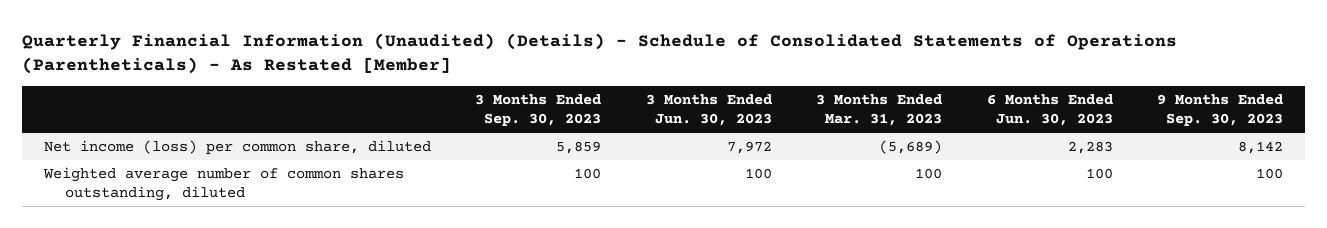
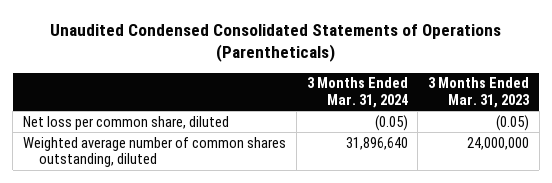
[21,32,1177,75] Quarterly Financial Information (Unaudited) (Details) - Schedule of Consolidated Statements of Operations (Parentheticals) - As Restated [Member] -> [50,23,502,63] Unaudited Condensed Consolidated Statements of Operations (Parentheticals)
[475,93,602,127] 3 Months Ended Sep. 30, 2023 -> none
[645,93,772,127] 3 Months Ended Jun. 30, 2023 -> none
[986,93,1113,127] 6 Months Ended Jun. 30, 2023 -> none
[1157,93,1284,127] 9 Months Ended Sep. 30, 2023 -> none
none -> [306,77,408,109] 3 Months Ended Mar. 31, 2024
[43,139,431,154] Net income (loss) per common share, diluted -> [23,115,230,130] Net loss per common share, diluted
[879,139,943,154] (5,689) -> [495,114,529,131] (0.05)
[915,167,943,179] 100 -> [466,136,529,150] 24,000,000

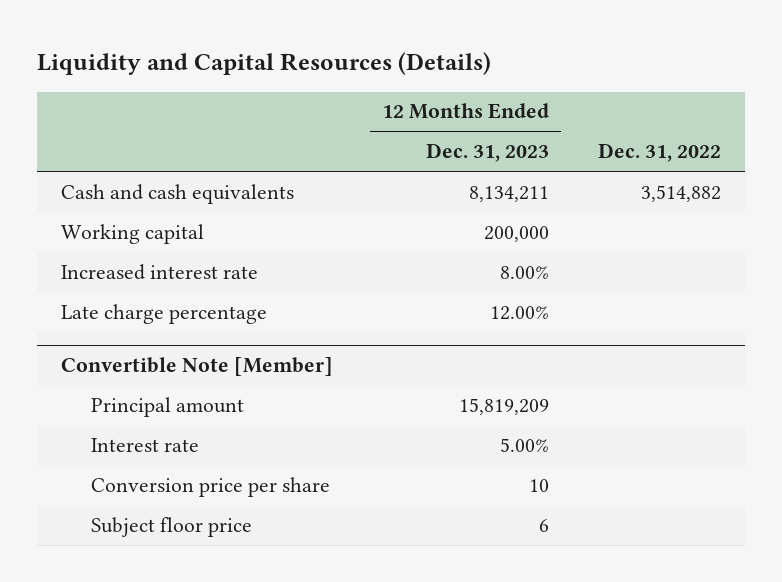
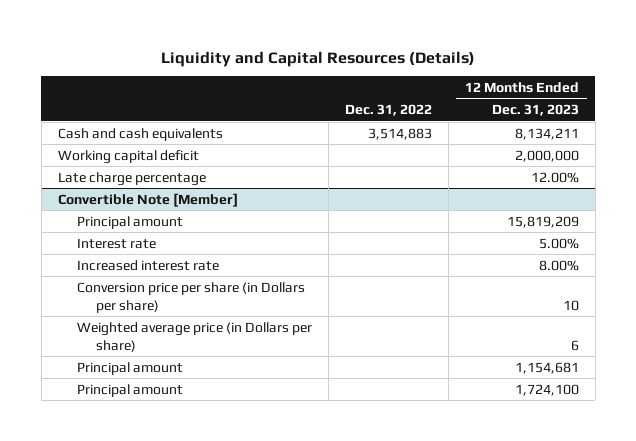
[61,263,259,280] Increased interest rate -> none
[641,184,722,202] 3,514,882 -> [367,127,432,140] 3,514,883
[61,223,205,244] Working capital -> [57,149,199,164] Working capital deficit
[484,225,550,242] 200,000 -> [514,149,579,162] 2,000,000
none -> [76,259,219,271] Increased interest rate
[90,476,330,497] Conversion price per share -> [76,281,305,313] Conversion price per share (in Dollars per share)
[90,516,252,537] Subject floor price -> [76,321,312,352] Weighted average price (in Dollars per share)
none -> [76,361,183,375] Principal amount
none -> [76,383,183,397] Principal amount

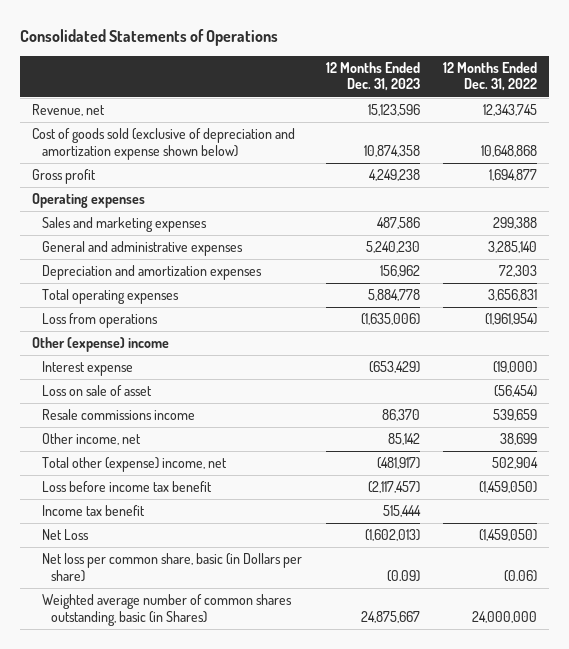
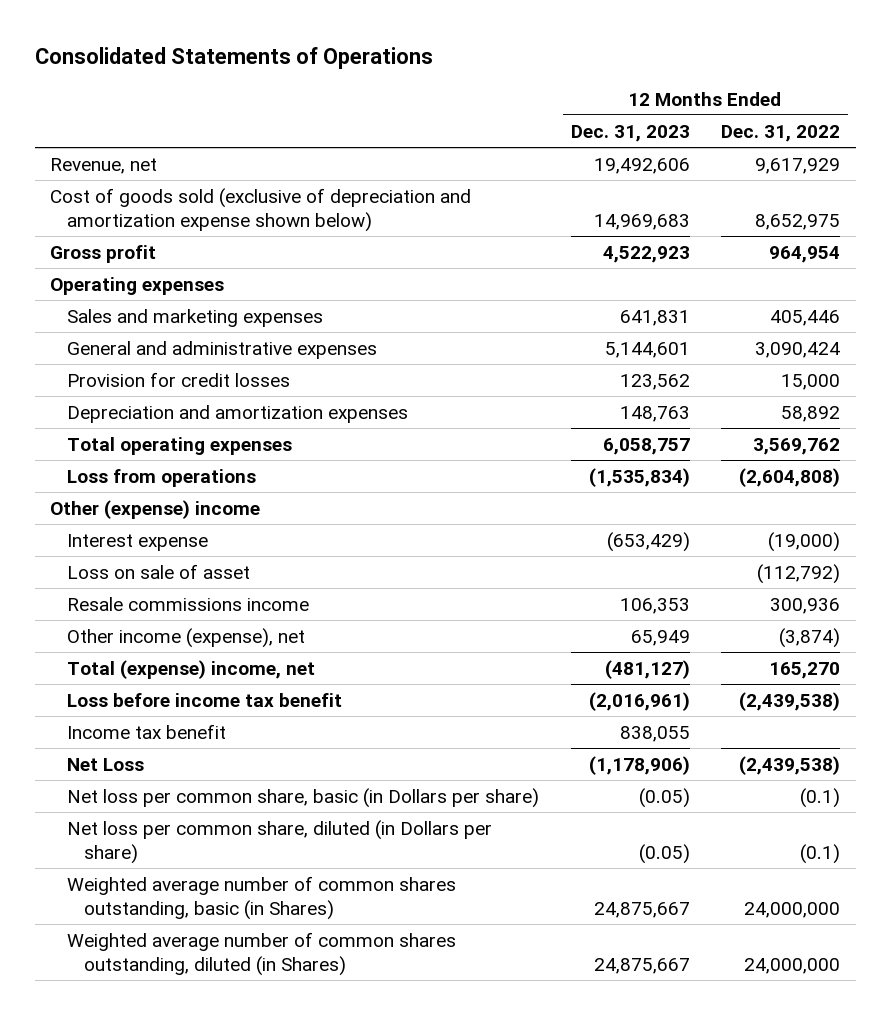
[367,104,420,117] 15,123,596 -> [593,157,690,174] 19,492,606
[483,104,538,117] 12,343,745 -> [755,157,841,174] 9,617,929
[363,144,420,157] 10,874,358 -> [593,213,690,230] 14,969,683
[481,144,538,157] 10,648,868 -> [755,213,841,230] 8,652,975
[368,169,420,182] 4,249,238 -> [602,245,690,263] 4,522,923
[489,169,538,182] 1,694,877 -> [769,245,841,263] 964,954
[376,217,420,230] 487,586 -> [619,309,690,326] 641,831
[493,217,538,230] 299,388 -> [770,309,841,326] 405,446
[365,241,420,254] 5,240,230 -> [604,341,690,358] 5,144,601
[488,241,538,254] 3,285,140 -> [755,341,841,358] 3,090,424
none -> [67,371,291,387] Provision for credit losses
[379,265,420,278] 156,962 -> [619,405,690,422] 148,763
[499,265,538,278] 72,303 -> [781,405,841,422] 58,892
[367,289,420,302] 5,884,778 -> [602,437,690,455] 6,058,757
[488,289,538,302] 3,656,831 -> [753,437,841,455] 3,569,762
[360,313,420,326] (1,635,006) -> [588,467,690,487] (1,535,834)
[485,313,538,326] (1,961,954) -> [739,467,841,487] (2,604,808)
[494,385,538,398] (56,454) -> [757,563,841,584] (112,792)
[381,409,420,422] 86,370 -> [619,597,690,614] 106,353
[493,409,538,422] 539,659 -> [770,597,841,614] 300,936
[41,433,141,446] Other income, net -> [67,627,306,648] Other income (expense), net
[387,433,420,446] 85,142 -> [630,629,690,646] 65,949
[500,433,538,446] 38,699 -> [779,627,841,648] (3,874)
[41,457,227,473] Total other (expense) income, net -> [67,659,316,679] Total (expense) income, net
[376,457,420,470] (481,917) -> [604,659,690,679] (481,127)
[492,457,539,470] 502,904 -> [769,661,841,679] 165,270
[367,481,420,494] (2,117,457) -> [588,691,690,711] (2,016,961)
[479,481,538,494] (1,459,050) -> [739,691,841,711] (2,439,538)
[382,505,421,518] 515,444 -> [619,725,690,742] 838,055
[364,529,420,542] (1,602,013) -> [588,755,690,775] (1,178,906)
[479,529,538,542] (1,459,050) -> [739,755,841,775] (2,439,538)
[386,569,420,582] (0.09) -> [638,787,690,808] (0.05)
[504,569,538,582] (0.06) -> [800,787,841,808] (0.1)
none -> [67,819,493,864] Net loss per common share, diluted (in Dollars per share)
none -> [67,931,457,976] Weighted average number of common shares outstanding, diluted (in Shares)

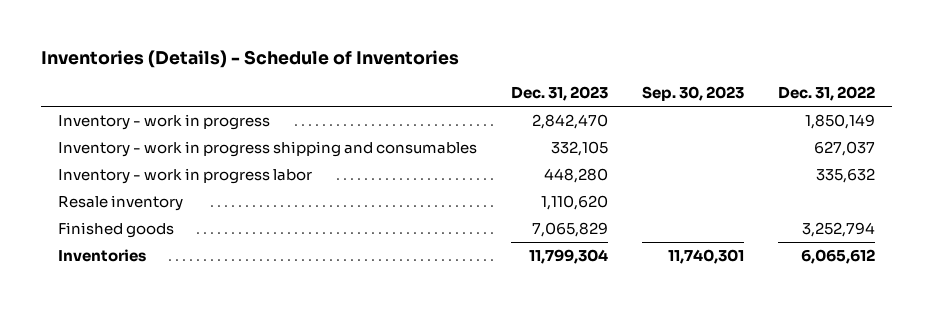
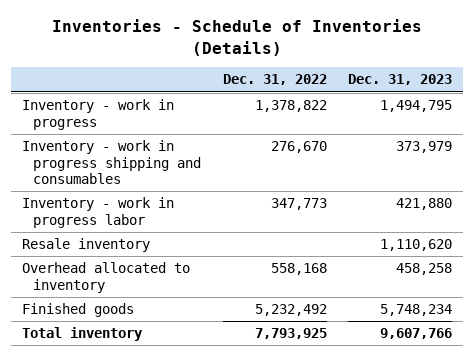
[40,50,459,69] Inventories (Details) - Schedule of Inventories -> [52,19,423,56] Inventories - Schedule of Inventories (Details)
[641,86,744,102] Sep. 30, 2023 -> none
[531,113,608,129] 2,842,470 -> [380,100,453,113] 1,494,795
[804,113,875,129] 1,850,149 -> [254,100,327,113] 1,378,822
[550,140,608,156] 332,105 -> [396,141,453,154] 373,979
[813,140,875,156] 627,037 -> [270,141,327,154] 276,670
[543,167,608,183] 448,280 -> [396,198,453,211] 421,880
[815,167,875,183] 335,632 -> [270,198,327,211] 347,773
[57,248,146,262] Inventories -> none
none -> [21,262,190,293] Overhead allocated to inventory
[531,221,608,237] 7,065,829 -> [380,304,453,317] 5,748,234
[801,221,875,237] 3,252,794 -> [254,304,327,317] 5,232,492
none -> [21,327,143,342] Total inventory

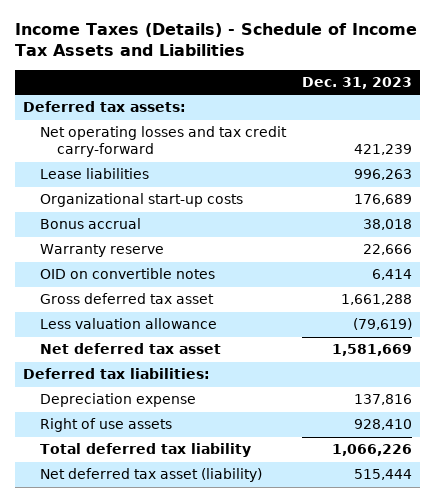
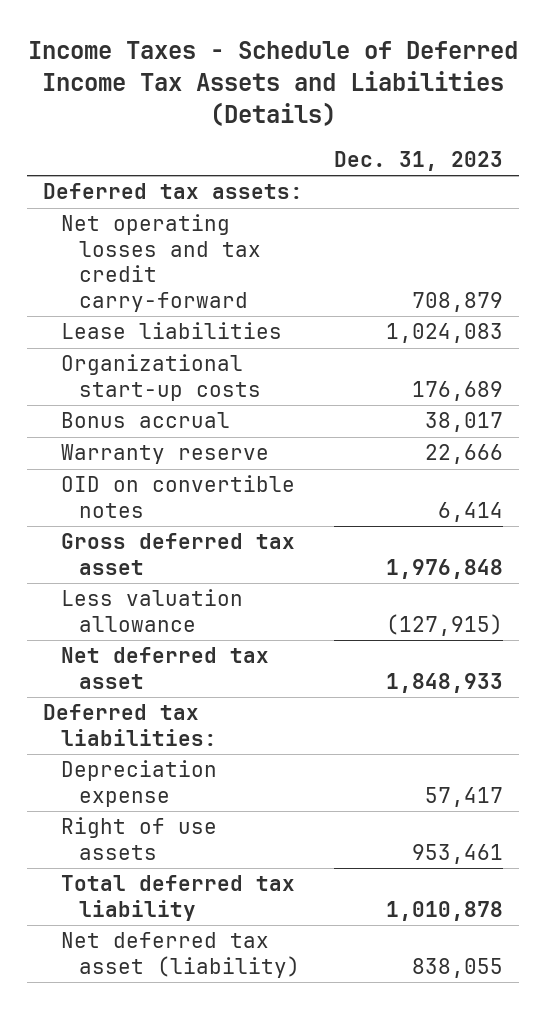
[14,23,417,57] Income Taxes (Details) - Schedule of Income Tax Assets and Liabilities -> [27,41,518,126] Income Taxes - Schedule of Deferred Income Tax Assets and Liabilities (Details)
[353,144,412,156] 421,239 -> [412,291,504,312] 708,879
[353,169,412,181] 996,263 -> [386,323,504,344] 1,024,083
[362,219,412,231] 38,018 -> [425,412,504,433] 38,017
[340,294,412,306] 1,661,288 -> [386,558,504,579] 1,976,848
[352,318,412,331] (79,619) -> [386,613,504,636] (127,915)
[331,344,412,357] 1,581,669 -> [386,672,504,693] 1,848,933
[353,394,412,406] 137,816 -> [425,786,504,807] 57,417
[353,419,412,431] 928,410 -> [412,843,504,864] 953,461
[331,444,412,457] 1,066,226 -> [386,900,504,921] 1,010,878
[353,469,412,481] 515,444 -> [412,957,504,978] 838,055

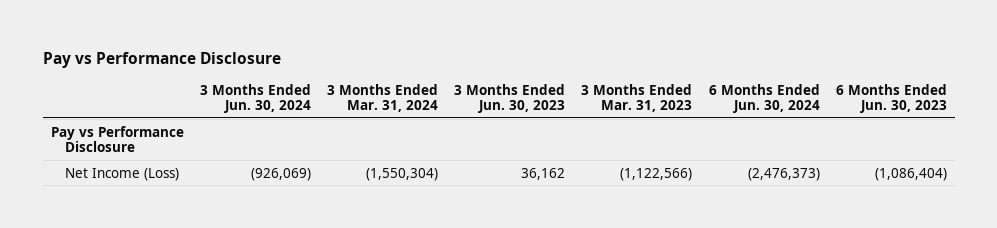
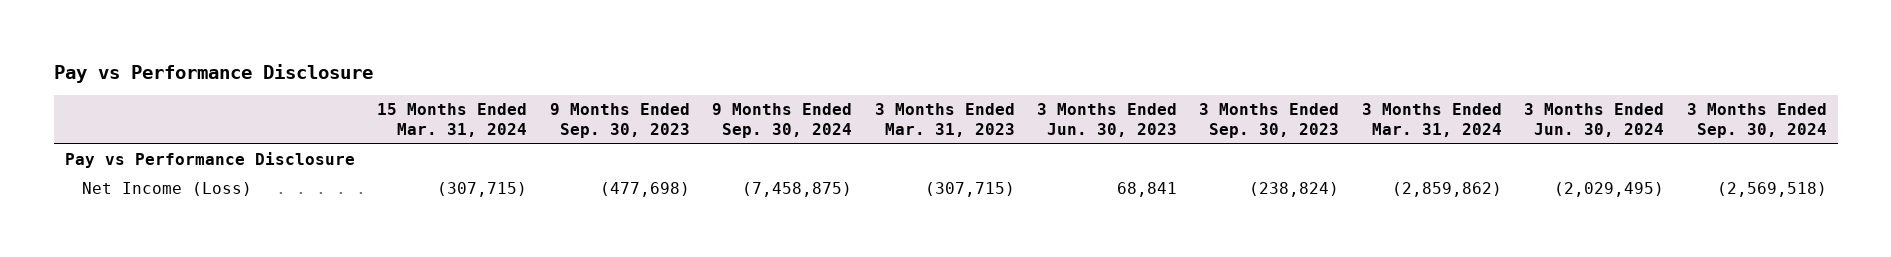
[708,83,820,114] 6 Months Ended Jun. 30, 2024 -> none
[835,83,947,114] 6 Months Ended Jun. 30, 2023 -> none
none -> [377,103,528,138] 15 Months Ended Mar. 31, 2024
none -> [549,103,690,139] 9 Months Ended Sep. 30, 2023
none -> [712,103,853,139] 9 Months Ended Sep. 30, 2024
none -> [1199,103,1340,139] 3 Months Ended Sep. 30, 2023
none -> [1686,103,1827,139] 3 Months Ended Sep. 30, 2024
[250,167,311,181] (926,069) -> [1554,182,1665,198] (2,029,495)
[366,167,439,181] (1,550,304) -> [1391,182,1502,198] (2,859,862)
[521,167,566,180] 36,162 -> [1116,182,1177,198] 68,841
[620,167,693,181] (1,122,566) -> [924,182,1015,198] (307,715)

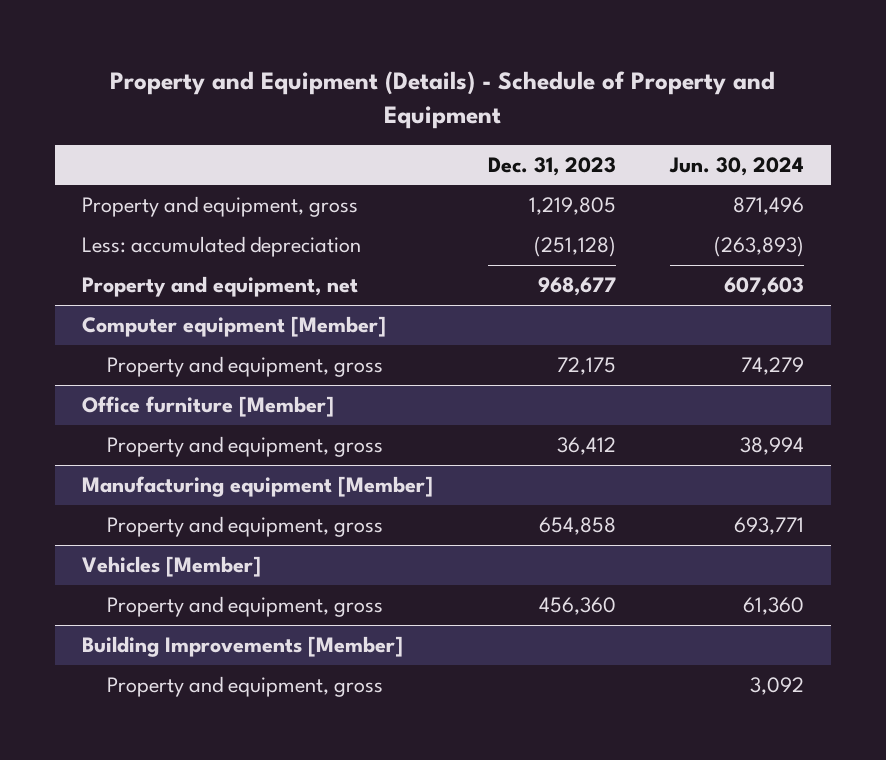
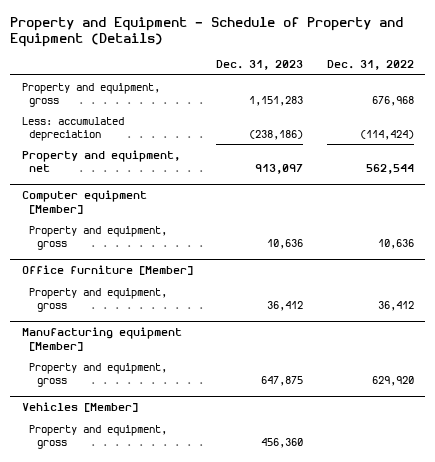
[110,70,776,129] Property and Equipment (Details) - Schedule of Property and Equipment -> [9,16,403,48] Property and Equipment - Schedule of Property and Equipment (Details)
[668,156,804,176] Jun. 30, 2024 -> none
none -> [326,60,414,71] Dec. 31, 2022
[528,197,616,216] 1,219,805 -> [249,96,304,107] 1,151,283
[533,236,616,258] (251,128) -> [249,130,304,141] (238,186)
[537,277,616,297] 968,677 -> [255,164,304,175] 913,097
[556,357,616,376] 72,175 -> [267,239,304,250] 10,636
[538,517,616,536] 654,858 -> [261,376,304,387] 647,875
[82,636,404,658] Building Improvements [Member] -> none
[106,676,383,698] Property and equipment, gross -> none

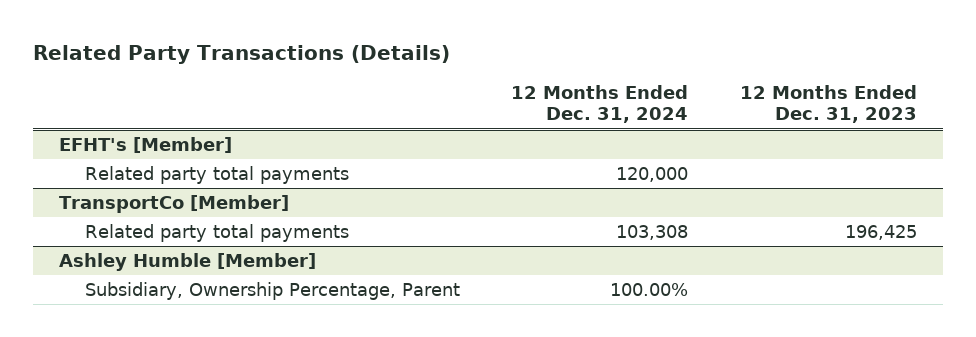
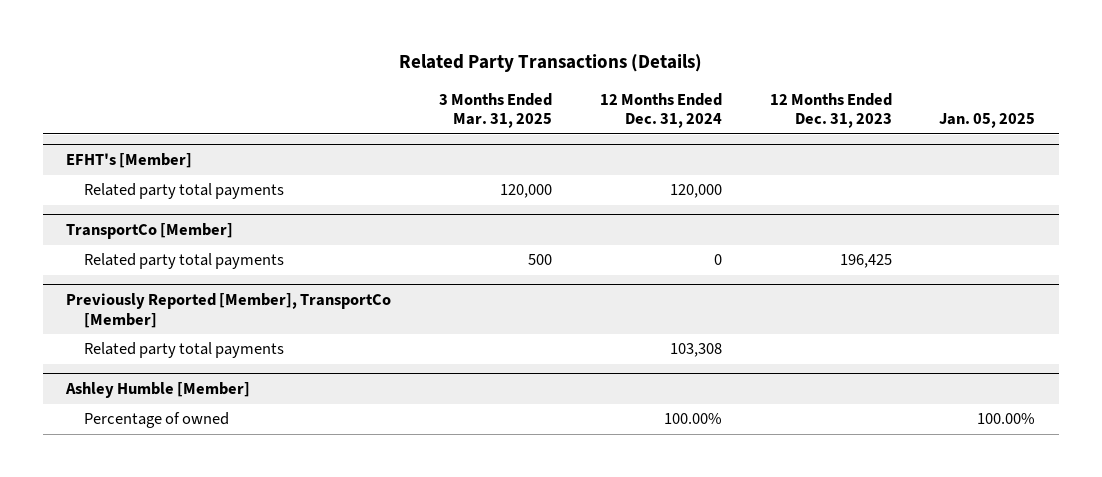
none -> [439,92,553,129] 3 Months Ended Mar. 31, 2025
none -> [939,113,1036,129] Jan. 05, 2025
[616,225,689,241] 103,308 -> [713,254,722,266] 0
none -> [66,293,392,328] Previously Reported [Member], TransportCo [Member]
none -> [83,342,284,359] Related party total payments
[84,282,460,301] Subsidiary, Ownership Percentage, Parent -> [83,412,229,429] Percentage of owned

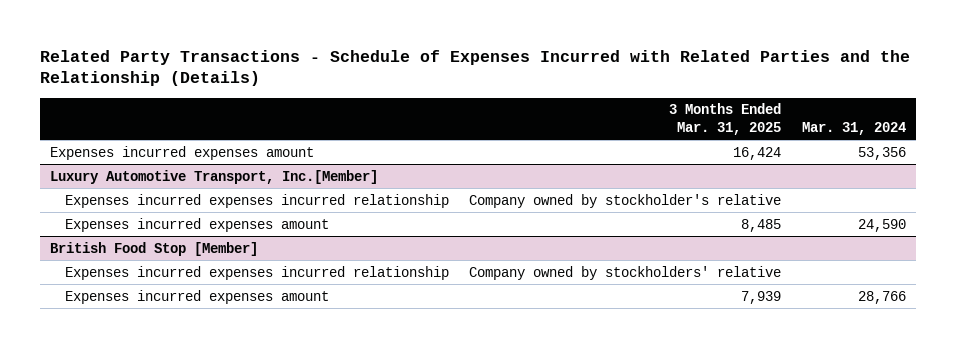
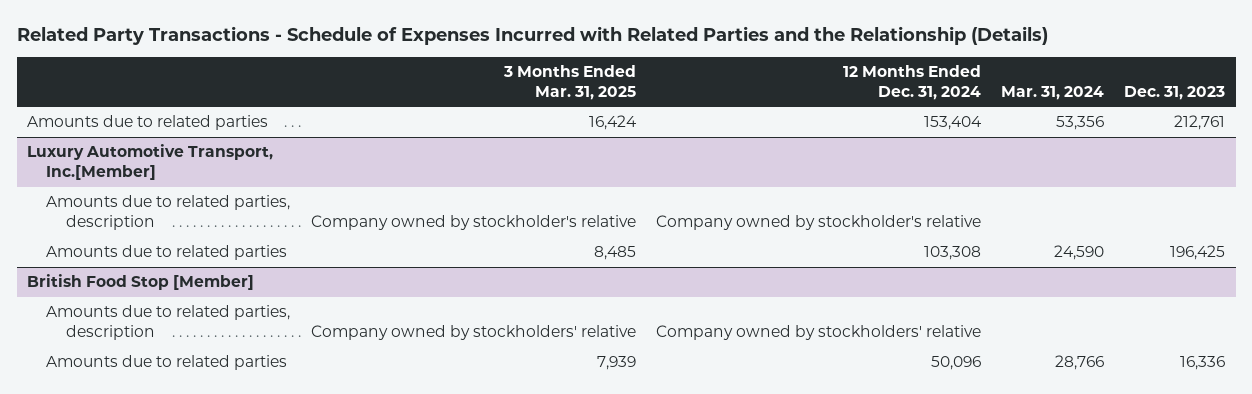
none -> [842,65,981,100] 12 Months Ended Dec. 31, 2024
none -> [1124,85,1226,100] Dec. 31, 2023
[49,145,314,160] Expenses incurred expenses amount -> [26,115,268,131] Amounts due to related parties
[64,193,449,208] Expenses incurred expenses incurred relationship -> [46,195,291,231] Amounts due to related parties, description
[64,217,329,232] Expenses incurred expenses amount -> [46,245,288,261] Amounts due to related parties
[64,265,449,280] Expenses incurred expenses incurred relationship -> [46,305,291,341] Amounts due to related parties, description
[64,289,329,304] Expenses incurred expenses amount -> [46,355,288,371] Amounts due to related parties

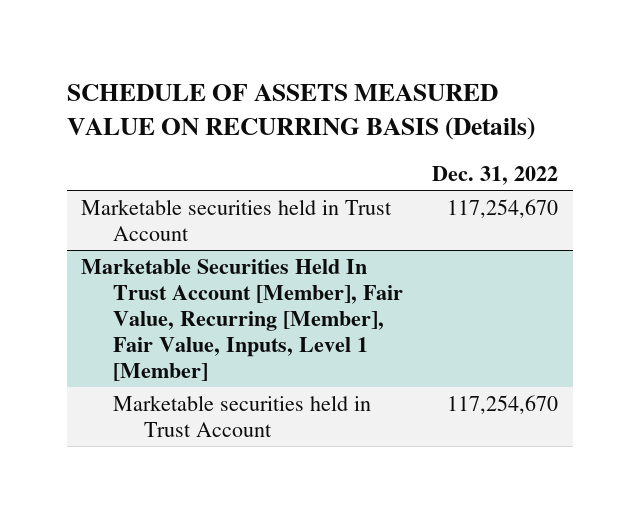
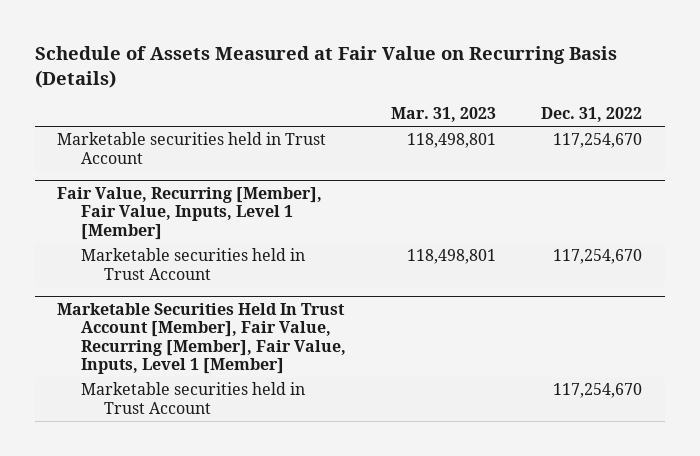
[66,83,535,141] SCHEDULE OF ASSETS MEASURED VALUE ON RECURRING BASIS (Details) -> [34,45,617,88] Schedule of Assets Measured at Fair Value on Recurring Basis (Details)
none -> [391,107,497,123] Mar. 31, 2023
none -> [57,186,323,240] Fair Value, Recurring [Member], Fair Value, Inputs, Level 1 [Member]
none -> [80,248,305,280] Marketable securities held in Trust Account

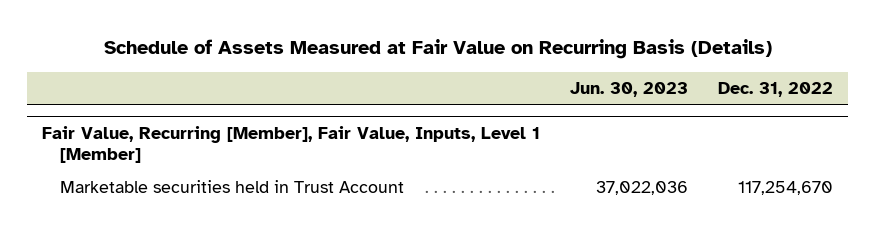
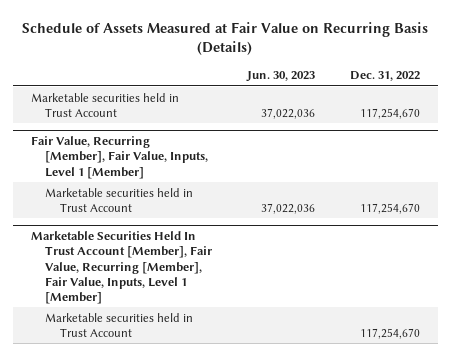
none -> [30,92,179,117] Marketable securities held in Trust Account
none -> [30,231,213,304] Marketable Securities Held In Trust Account [Member], Fair Value, Recurring [Member], Fair Value, Inputs, Level 1 [Member]
none -> [45,312,194,337] Marketable securities held in Trust Account

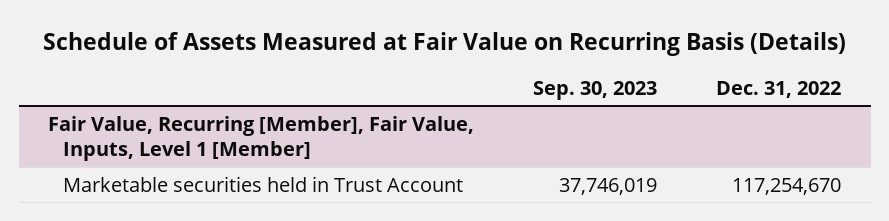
[246,71,316,83] Jun. 30, 2023 -> none
none -> [533,81,658,101] Sep. 30, 2023
[30,92,179,117] Marketable securities held in Trust Account -> none
[30,231,213,304] Marketable Securities Held In Trust Account [Member], Fair Value, Recurring [Member], Fair Value, Inputs, Level 1 [Member] -> none
[45,312,194,337] Marketable securities held in Trust Account -> none

